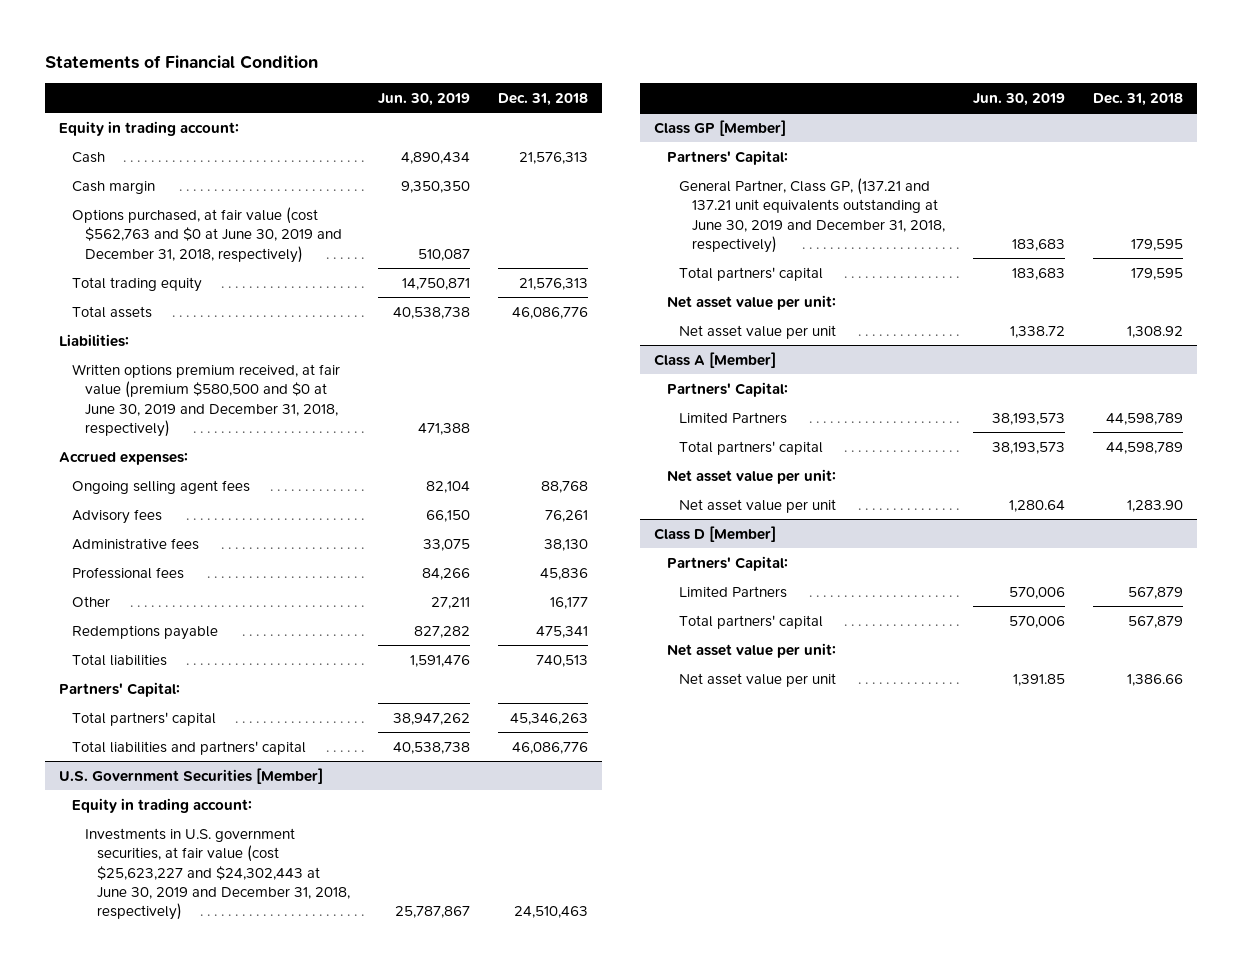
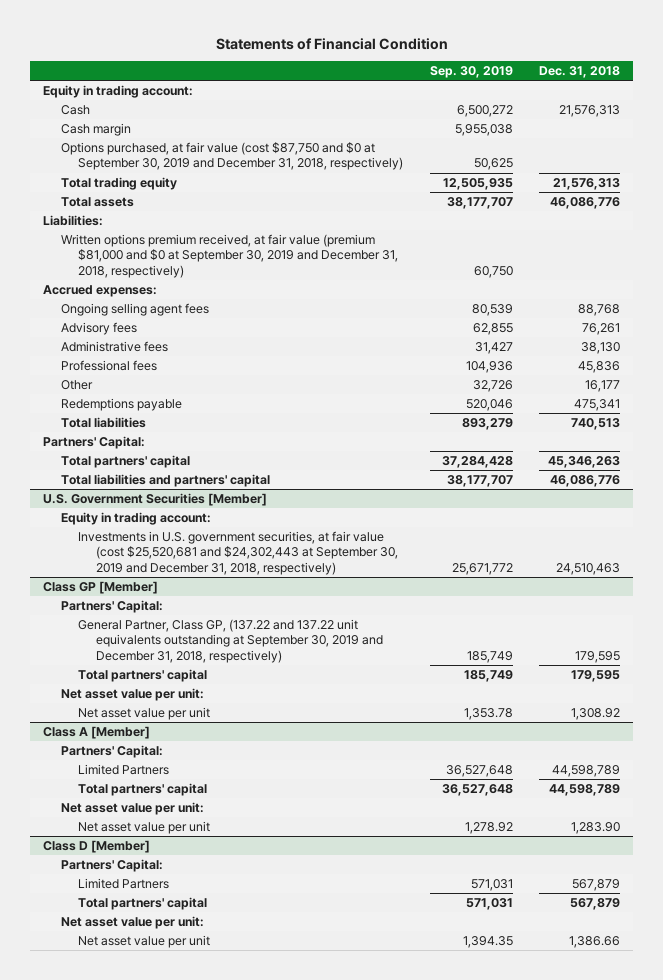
[378,93,471,107] Jun. 30, 2019 -> none
none -> [429,66,513,79] Sep. 30, 2019
[71,206,342,263] Options purchased, at fair value (cost $562,763 and $0 at June 30, 2019 and December 31, 2018, respectively) -> [60,141,404,171] Options purchased, at fair value (cost $87,750 and $0 at September 30, 2019 and December 31, 2018, respectively)
[71,363,340,437] Written options premium received, at fair value (premium $580,500 and $0 at June 30, 2019 and December 31, 2018, respectively) -> [60,233,399,279] Written options premium received, at fair value (premium $81,000 and $0 at September 30, 2019 and December 31, 2018, respectively)
[84,827,351,921] Investments in U.S. government securities, at fair value (cost $25,623,227 and $24,302,443 at June 30, 2019 and December 31, 2018, respectively) -> [78,530,399,576] Investments in U.S. government securities, at fair value (cost $25,520,681 and $24,302,443 at September 30, 2019 and December 31, 2018, respectively)
[679,177,946,253] General Partner, Class GP, (137.21 and 137.21 unit equivalents outstanding at June 30, 2019 and December 31, 2018, respectively) -> [78,618,384,664] General Partner, Class GP, (137.22 and 137.22 unit equivalents outstanding at September 30, 2019 and December 31, 2018, respectively)

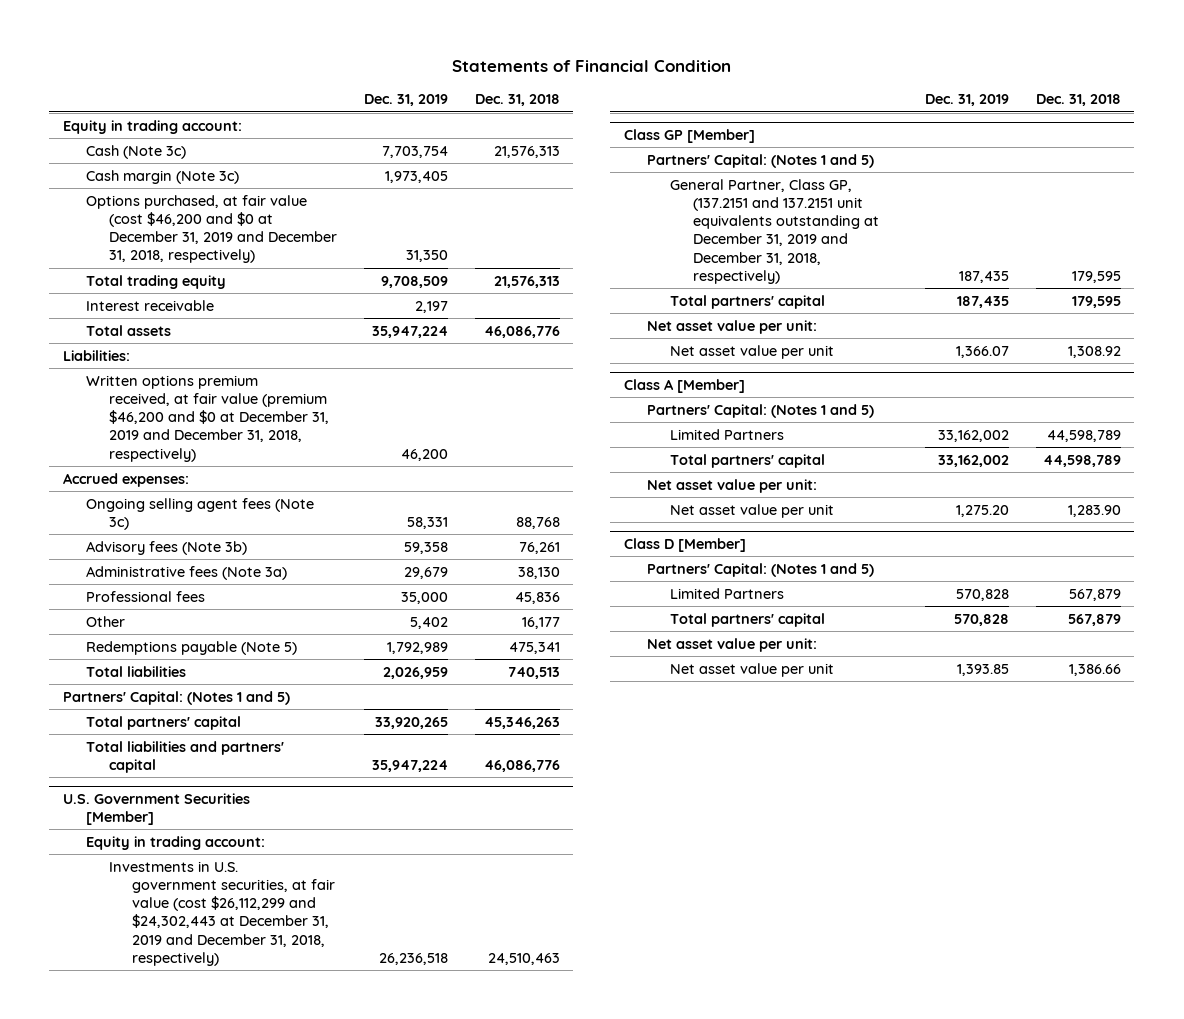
[429,66,513,79] Sep. 30, 2019 -> none
none -> [363,94,448,107] Dec. 31, 2019
[60,104,90,115] Cash -> [85,144,186,159] Cash (Note 3c)
[60,122,131,136] Cash margin -> [85,169,239,184] Cash margin (Note 3c)
[60,141,404,171] Options purchased, at fair value (cost $87,750 and $0 at September 30, 2019 and December 31, 2018, respectively) -> [85,194,337,264] Options purchased, at fair value (cost $46,200 and $0 at December 31, 2019 and December 31, 2018, respectively)
none -> [85,299,214,311] Interest receivable
[60,233,399,279] Written options premium received, at fair value (premium $81,000 and $0 at September 30, 2019 and December 31, 2018, respectively) -> [85,374,329,462] Written options premium received, at fair value (premium $46,200 and $0 at December 31, 2019 and December 31, 2018, respectively)
[60,302,209,316] Ongoing selling agent fees -> [85,497,314,530] Ongoing selling agent fees (Note 3c)
[60,321,137,335] Advisory fees -> [85,540,247,555] Advisory fees (Note 3b)
[60,340,168,352] Administrative fees -> [85,565,287,580] Administrative fees (Note 3a)
[60,397,182,411] Redemptions payable -> [85,640,297,655] Redemptions payable (Note 5)
[42,435,145,449] Partners' Capital: -> [62,690,290,705] Partners' Capital: (Notes 1 and 5)
[78,530,399,576] Investments in U.S. government securities, at fair value (cost $25,520,681 and $24,302,443 at September 30, 2019 and December 31, 2018, respectively) -> [108,860,335,966] Investments in U.S. government securities, at fair value (cost $26,112,299 and $24,302,443 at December 31, 2019 and December 31, 2018, respectively)
[60,599,163,613] Partners' Capital: -> [646,153,874,168] Partners' Capital: (Notes 1 and 5)
[78,618,384,664] General Partner, Class GP, (137.22 and 137.22 unit equivalents outstanding at September 30, 2019 and December 31, 2018, respectively) -> [669,178,879,284] General Partner, Class GP, (137.2151 and 137.2151 unit equivalents outstanding at December 31, 2019 and December 31, 2018, respectively)
[60,744,163,758] Partners' Capital: -> [646,403,874,418] Partners' Capital: (Notes 1 and 5)
[60,858,163,872] Partners' Capital: -> [646,562,874,577] Partners' Capital: (Notes 1 and 5)

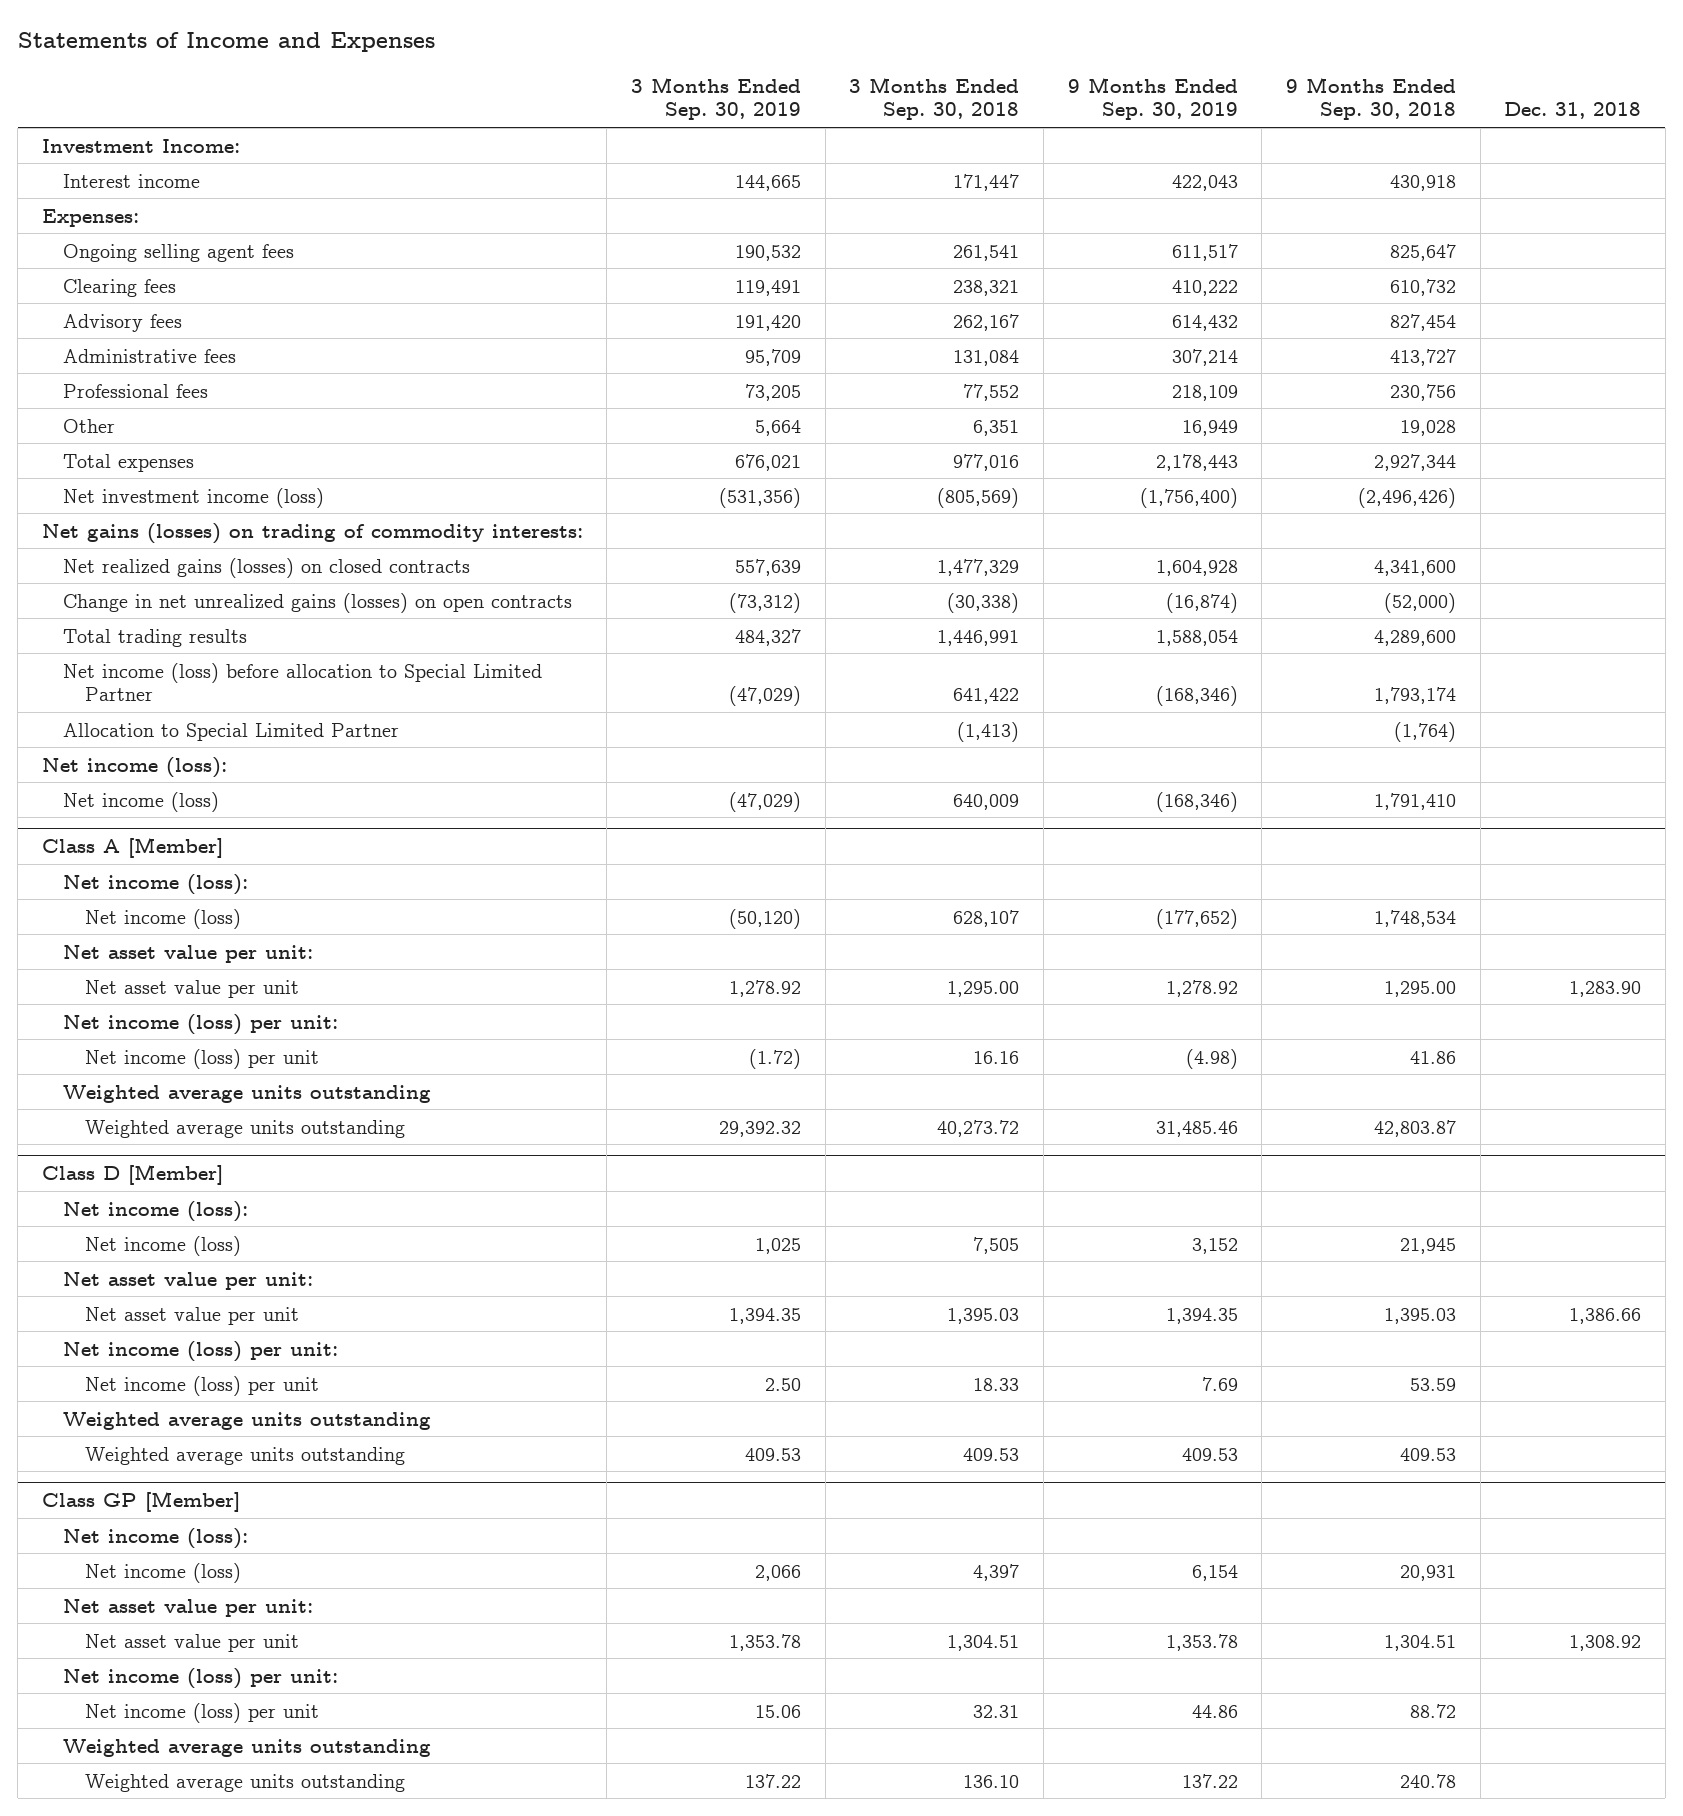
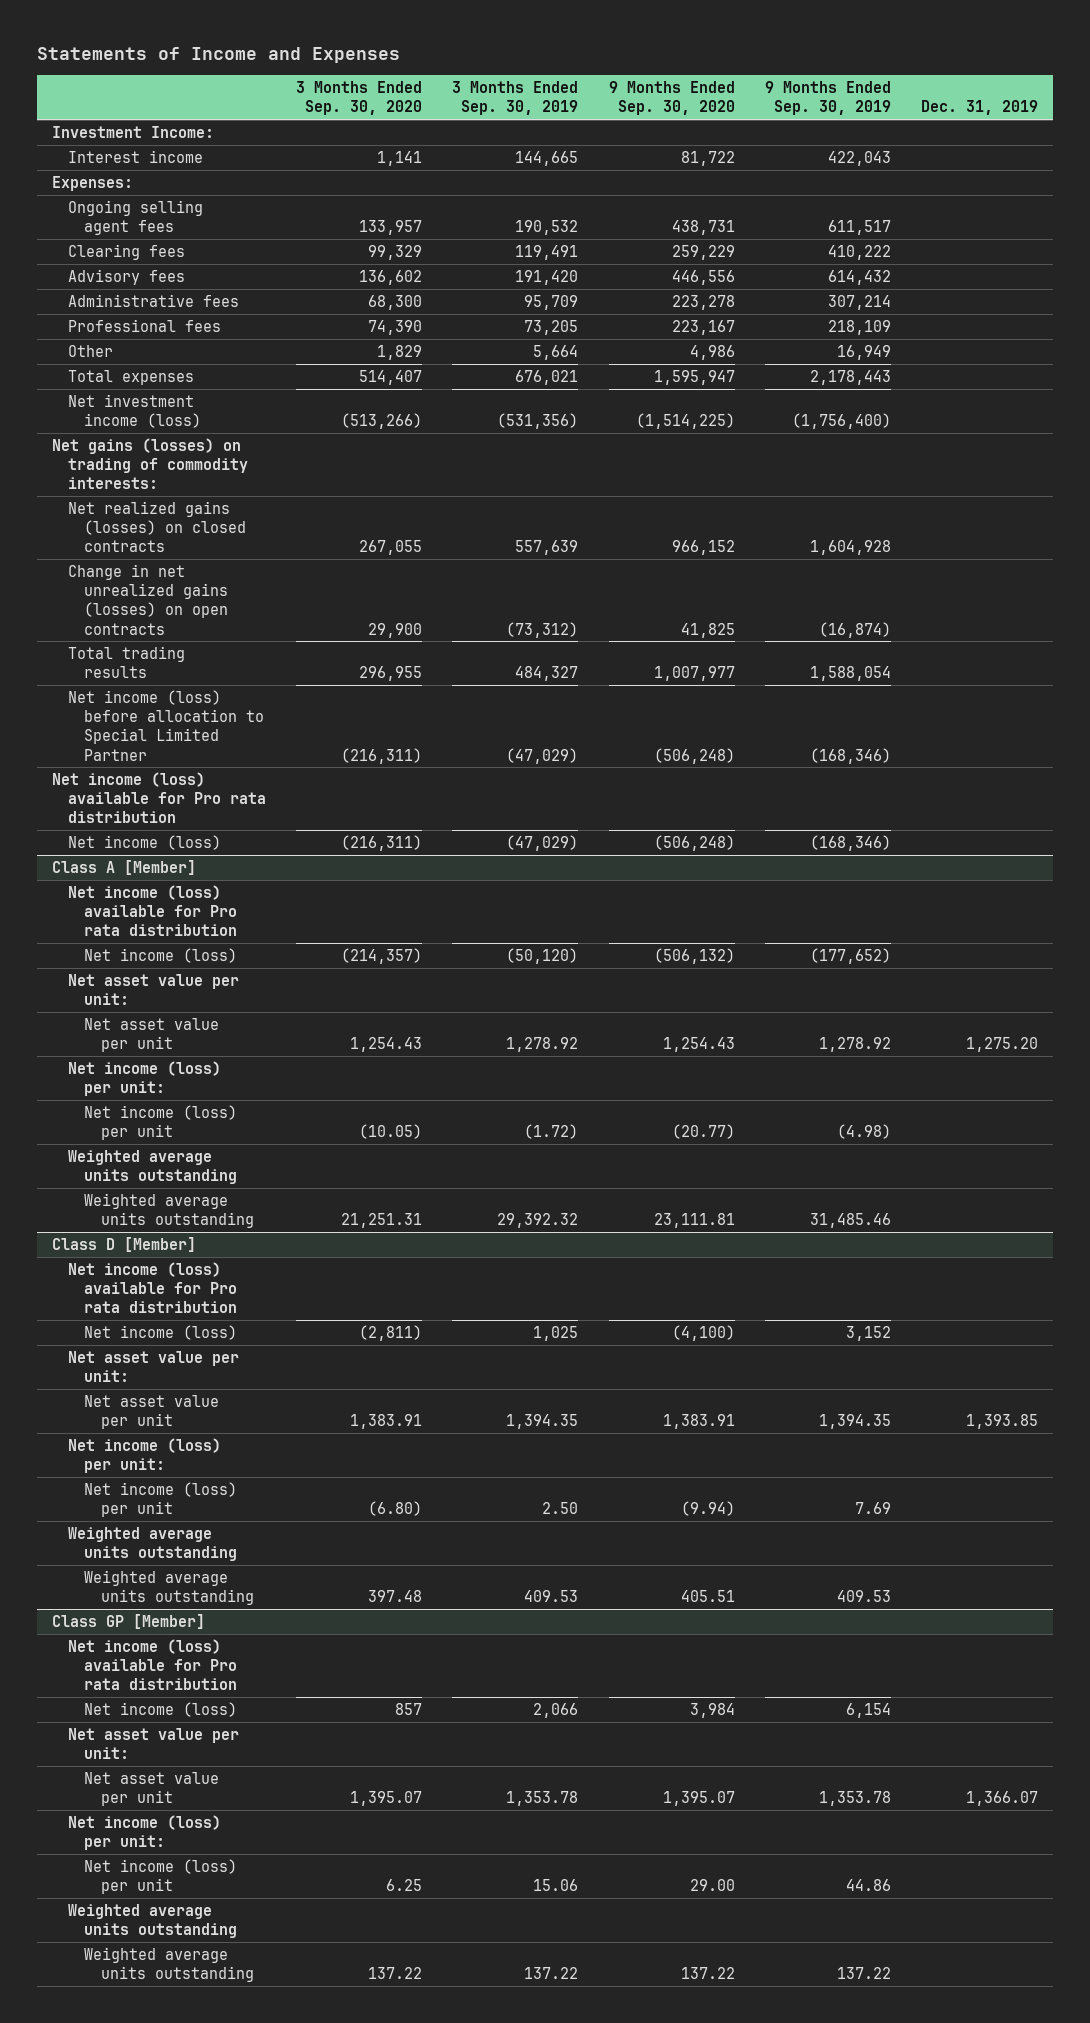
[849,76,1020,121] 3 Months Ended Sep. 30, 2018 -> none
[1285,76,1456,121] 9 Months Ended Sep. 30, 2018 -> none
[1504,102,1642,120] Dec. 31, 2018 -> none
none -> [296,81,423,116] 3 Months Ended Sep. 30, 2020
none -> [608,81,735,116] 9 Months Ended Sep. 30, 2020
none -> [921,100,1039,116] Dec. 31, 2019
[63,722,400,741] Allocation to Special Limited Partner -> none
[41,756,227,778] Net income (loss): -> [51,771,266,824] Net income (loss) available for Pro rata distribution
[63,873,249,895] Net income (loss): -> [67,884,238,937] Net income (loss) available for Pro rata distribution
[63,1200,249,1222] Net income (loss): -> [67,1261,238,1314] Net income (loss) available for Pro rata distribution
[63,1527,249,1549] Net income (loss): -> [67,1638,238,1691] Net income (loss) available for Pro rata distribution

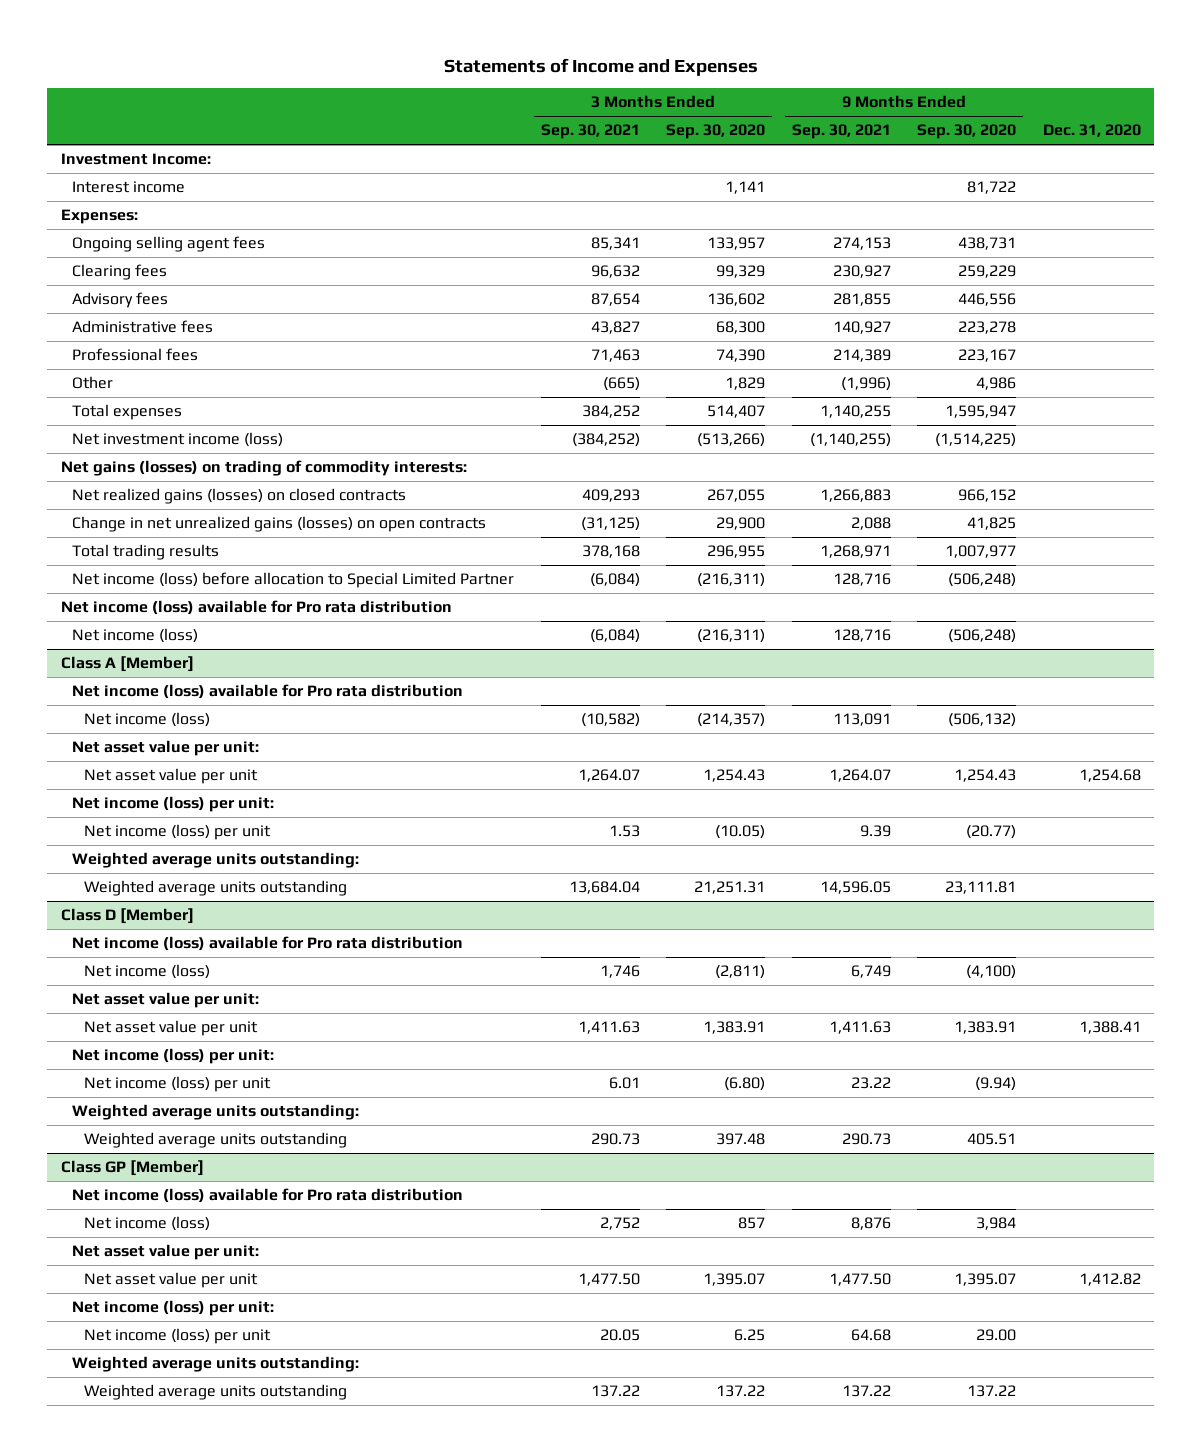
[452,81,579,116] 3 Months Ended Sep. 30, 2019 -> none
[764,81,891,116] 9 Months Ended Sep. 30, 2019 -> none
[921,100,1039,116] Dec. 31, 2019 -> none
none -> [540,124,640,140] Sep. 30, 2021
none -> [791,124,891,140] Sep. 30, 2021
none -> [1042,124,1141,138] Dec. 31, 2020
[67,1149,238,1185] Weighted average units outstanding -> [72,852,360,869] Weighted average units outstanding:
[67,1526,238,1562] Weighted average units outstanding -> [72,1104,360,1121] Weighted average units outstanding:
[67,1903,238,1939] Weighted average units outstanding -> [72,1356,360,1373] Weighted average units outstanding:

